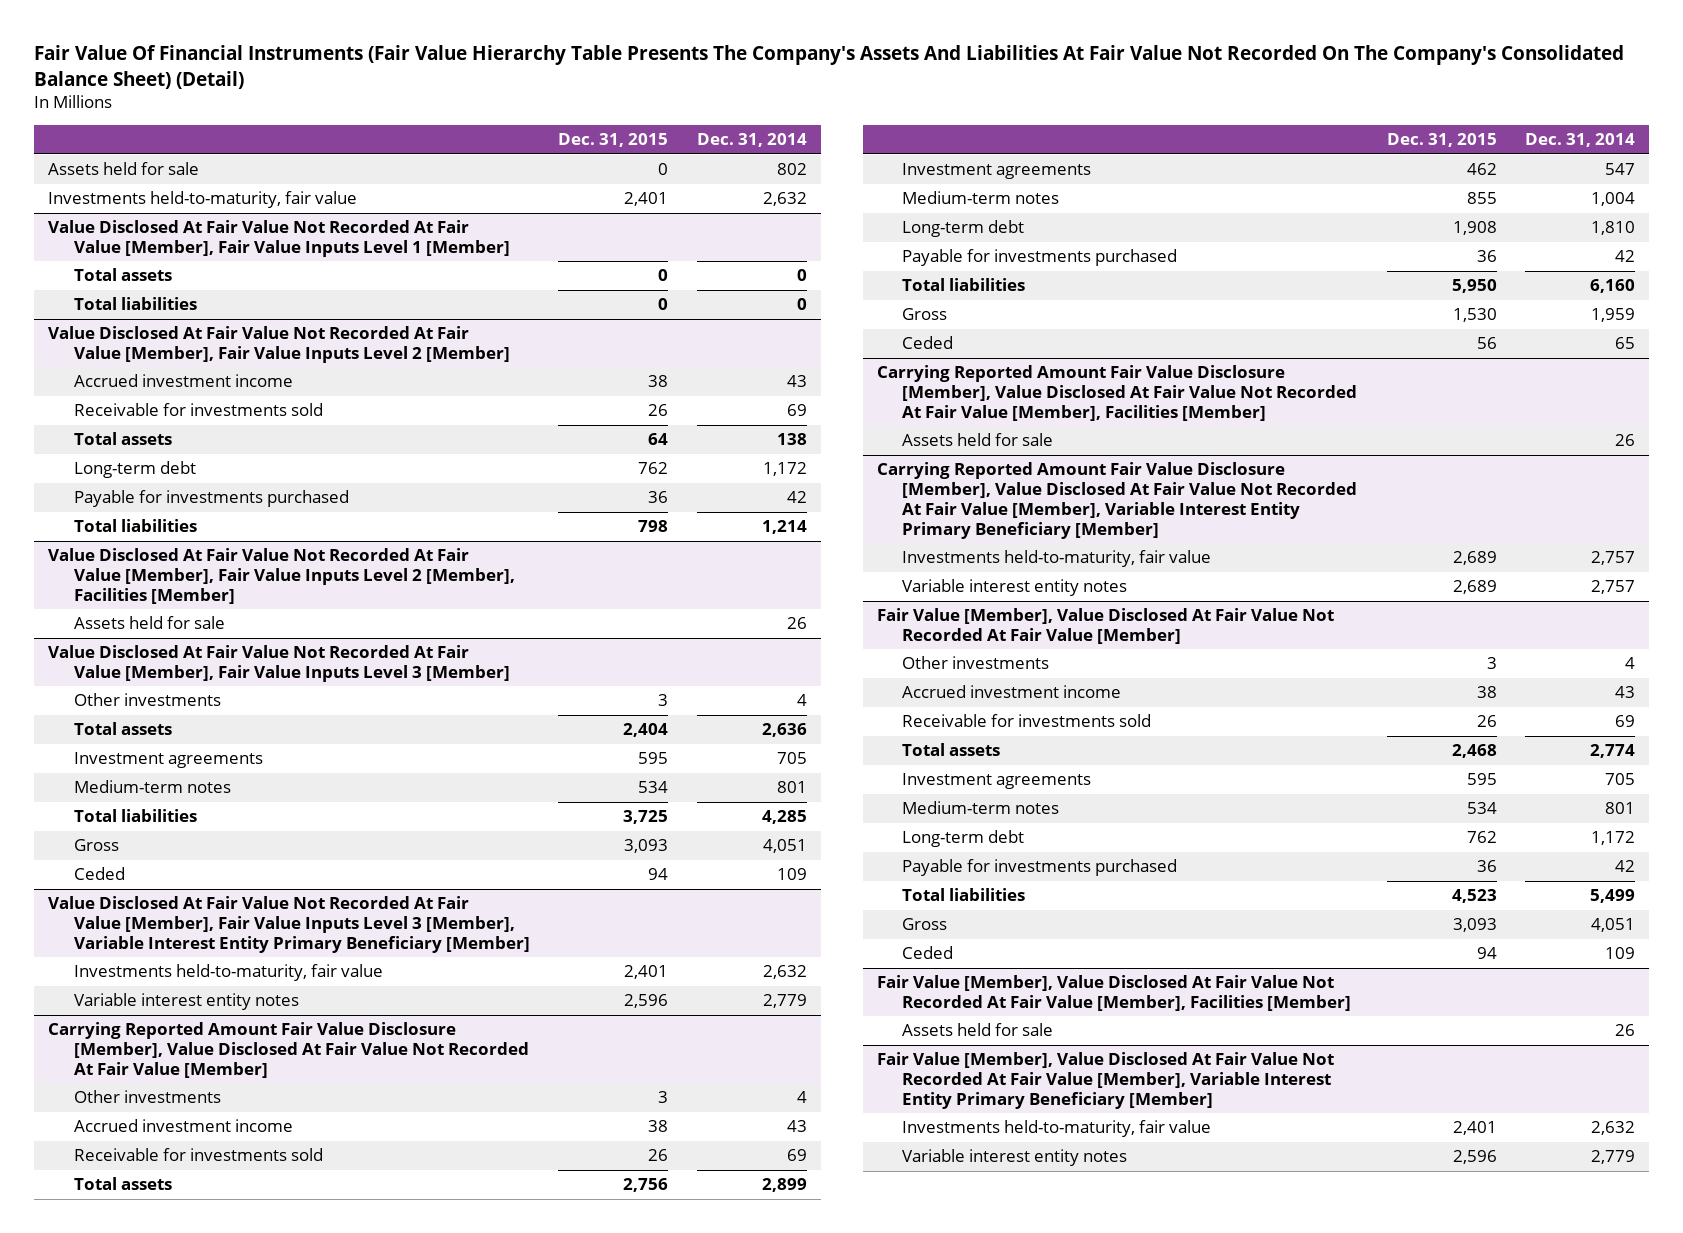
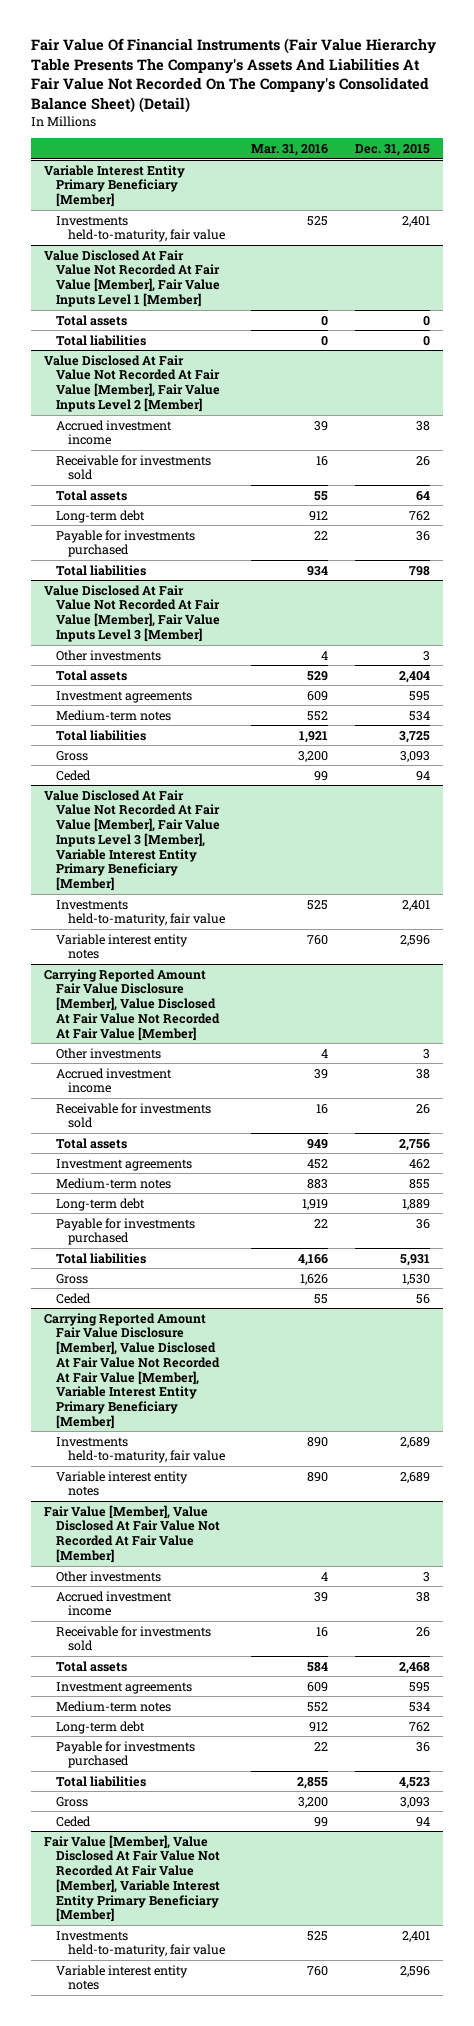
[696,133,807,148] Dec. 31, 2014 -> none
none -> [251,143,329,156] Mar. 31, 2016
[48,162,200,176] Assets held for sale -> none
none -> [44,164,186,208] Variable Interest Entity Primary Beneficiary [Member]
[48,548,515,605] Value Disclosed At Fair Value Not Recorded At Fair Value [Member], Fair Value Inputs Level 2 [Member], Facilities [Member] -> none
[73,616,225,630] Assets held for sale -> none
[1452,221,1497,236] 1,908 -> [401,1198,430,1210] 1,889
[1451,279,1497,294] 5,950 -> [399,1253,430,1266] 5,931
[876,365,1358,422] Carrying Reported Amount Fair Value Disclosure [Member], Value Disclosed At Fair Value Not Recorded At Fair Value [Member], Facilities [Member] -> none
[902,433,1054,447] Assets held for sale -> none
[876,975,1352,1012] Fair Value [Member], Value Disclosed At Fair Value Not Recorded At Fair Value [Member], Facilities [Member] -> none
[902,1023,1054,1037] Assets held for sale -> none

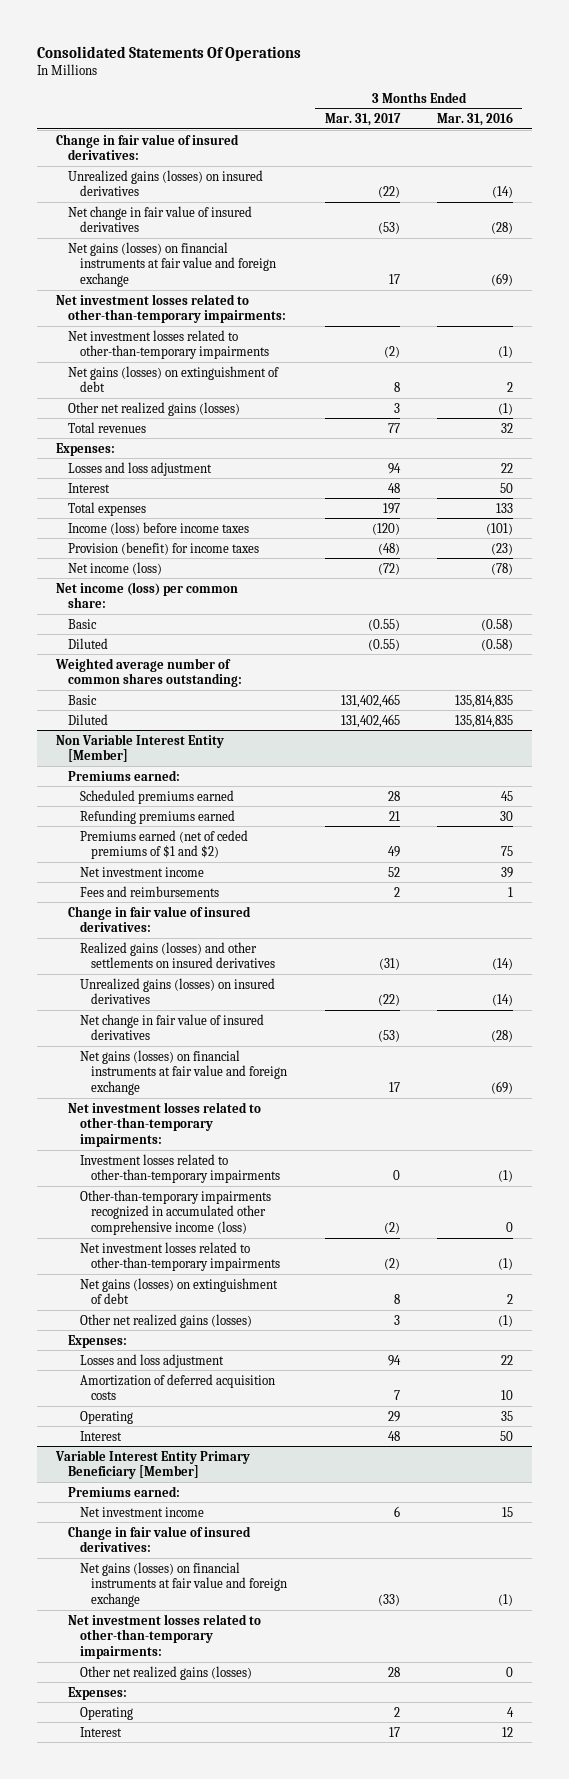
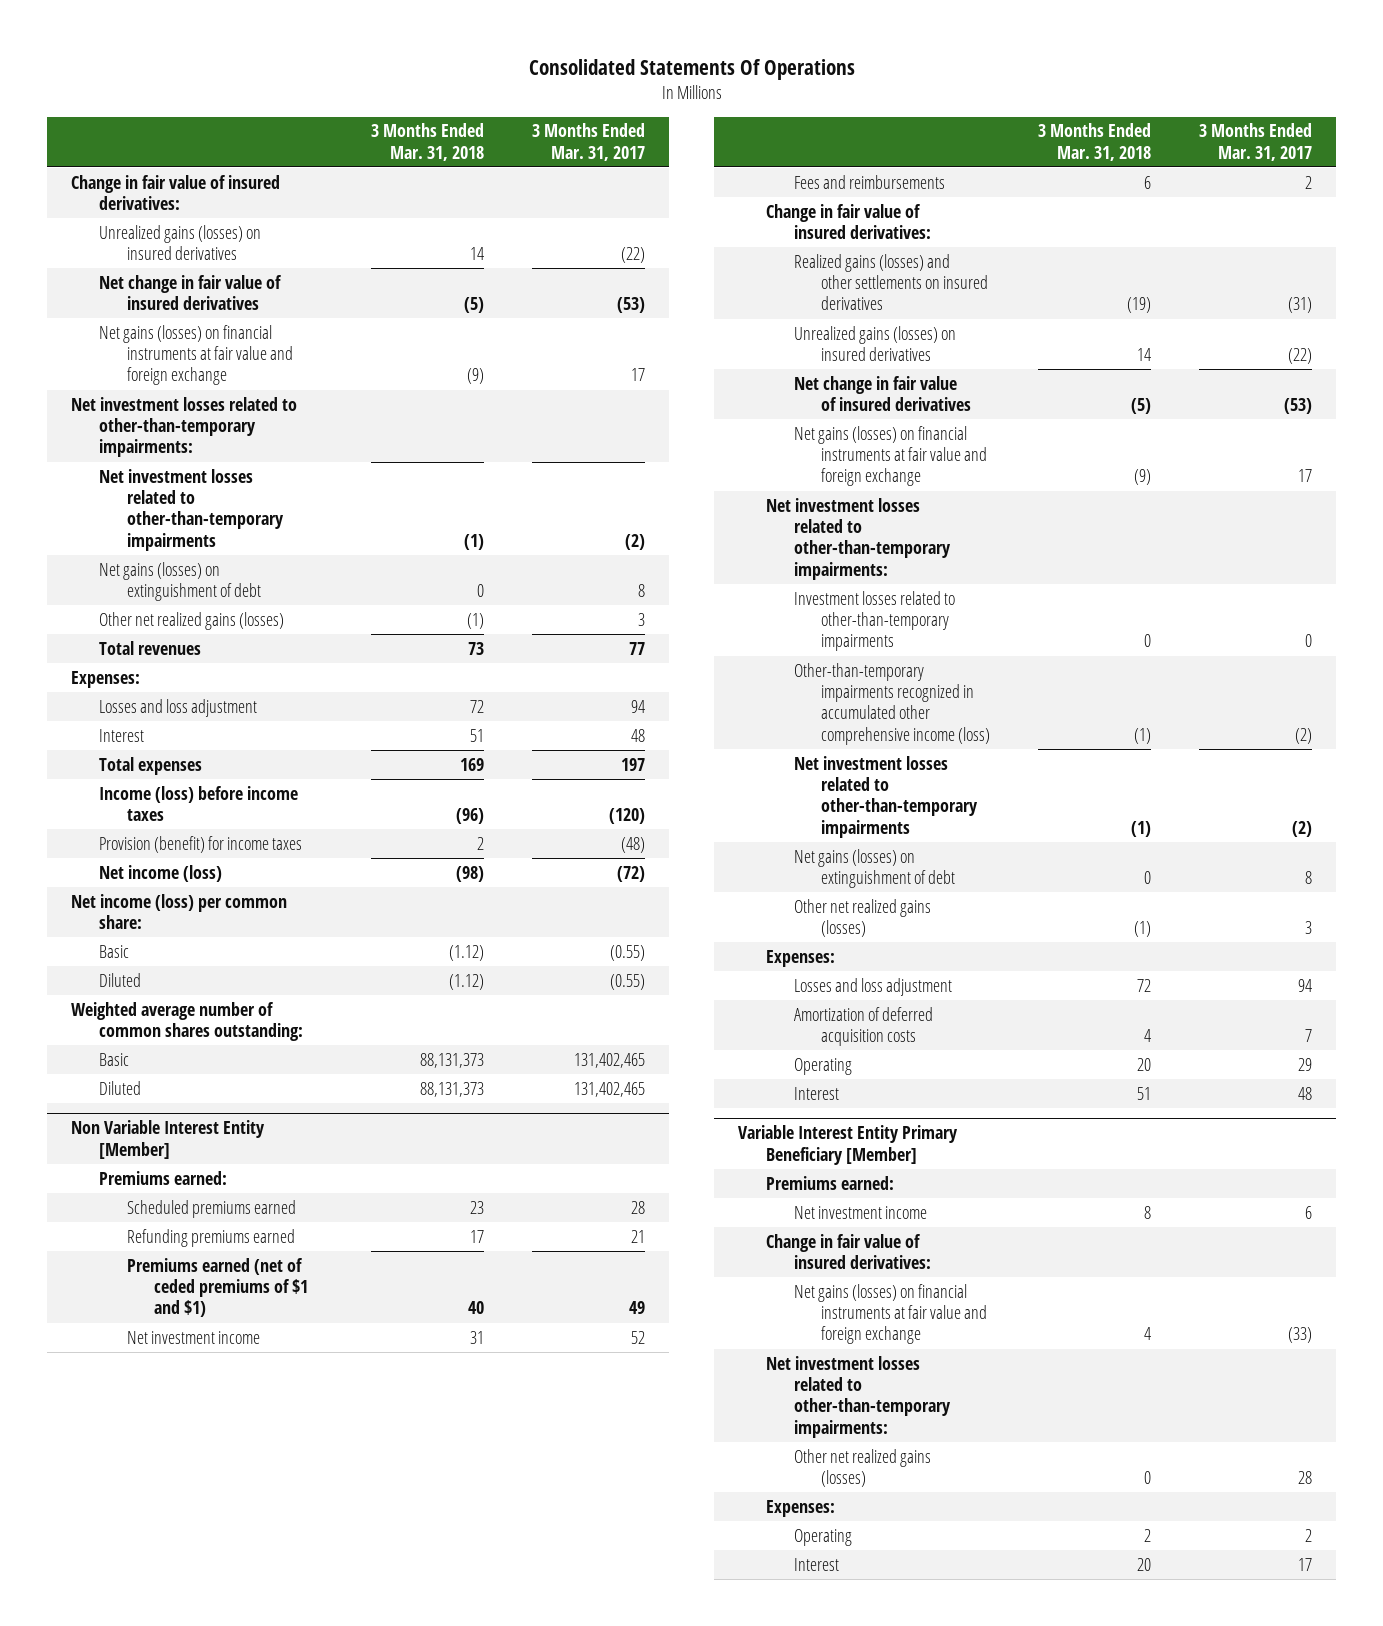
[437,111,514,126] Mar. 31, 2016 -> none
none -> [371,123,485,161] 3 Months Ended Mar. 31, 2018
[79,829,248,860] Premiums earned (net of ceded premiums of $1 and $2) -> [126,1257,309,1318] Premiums earned (net of ceded premiums of $1 and $1)

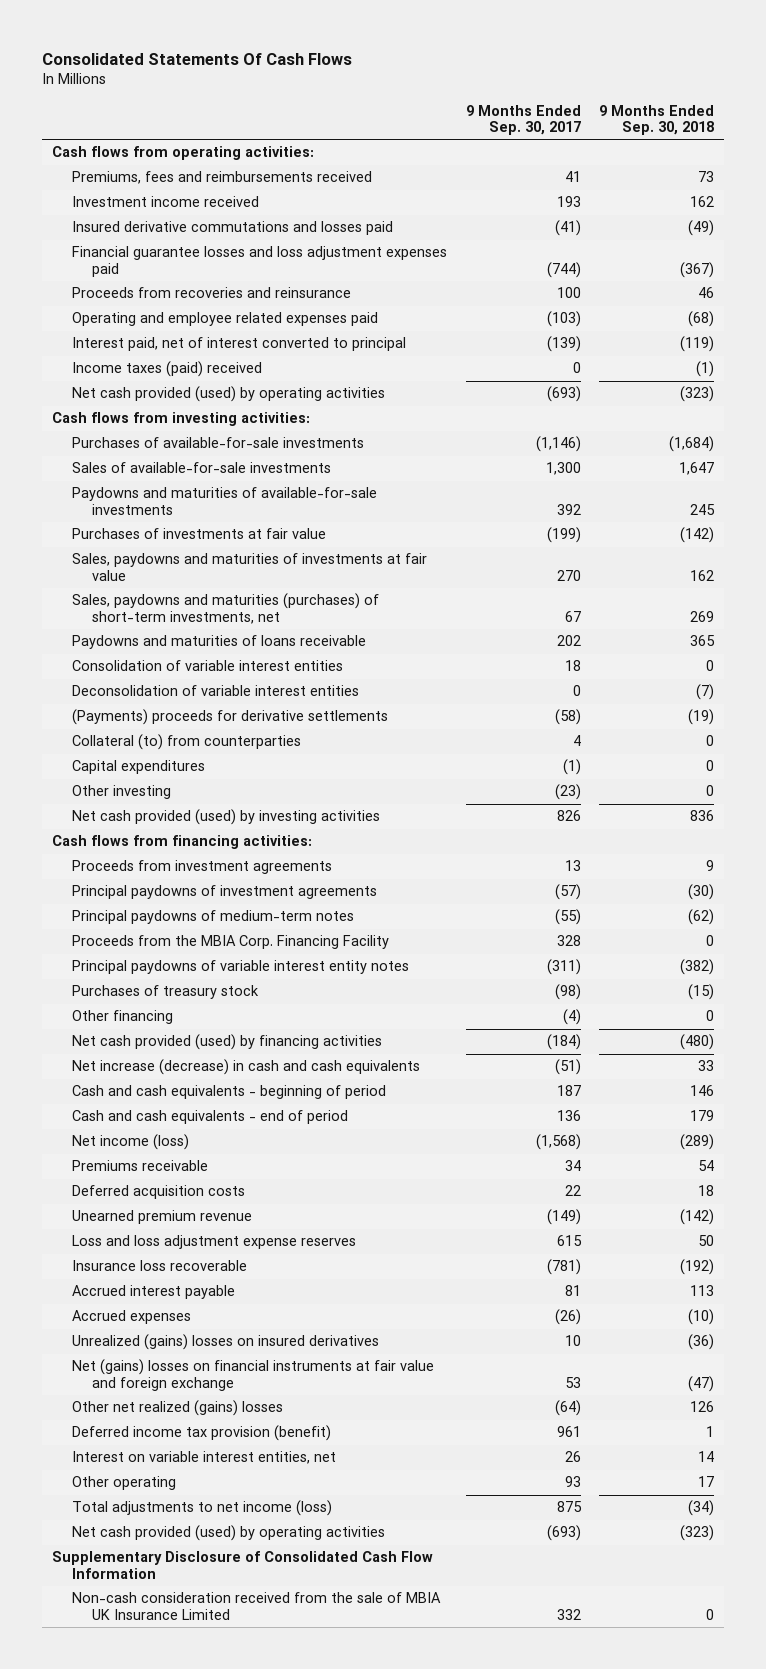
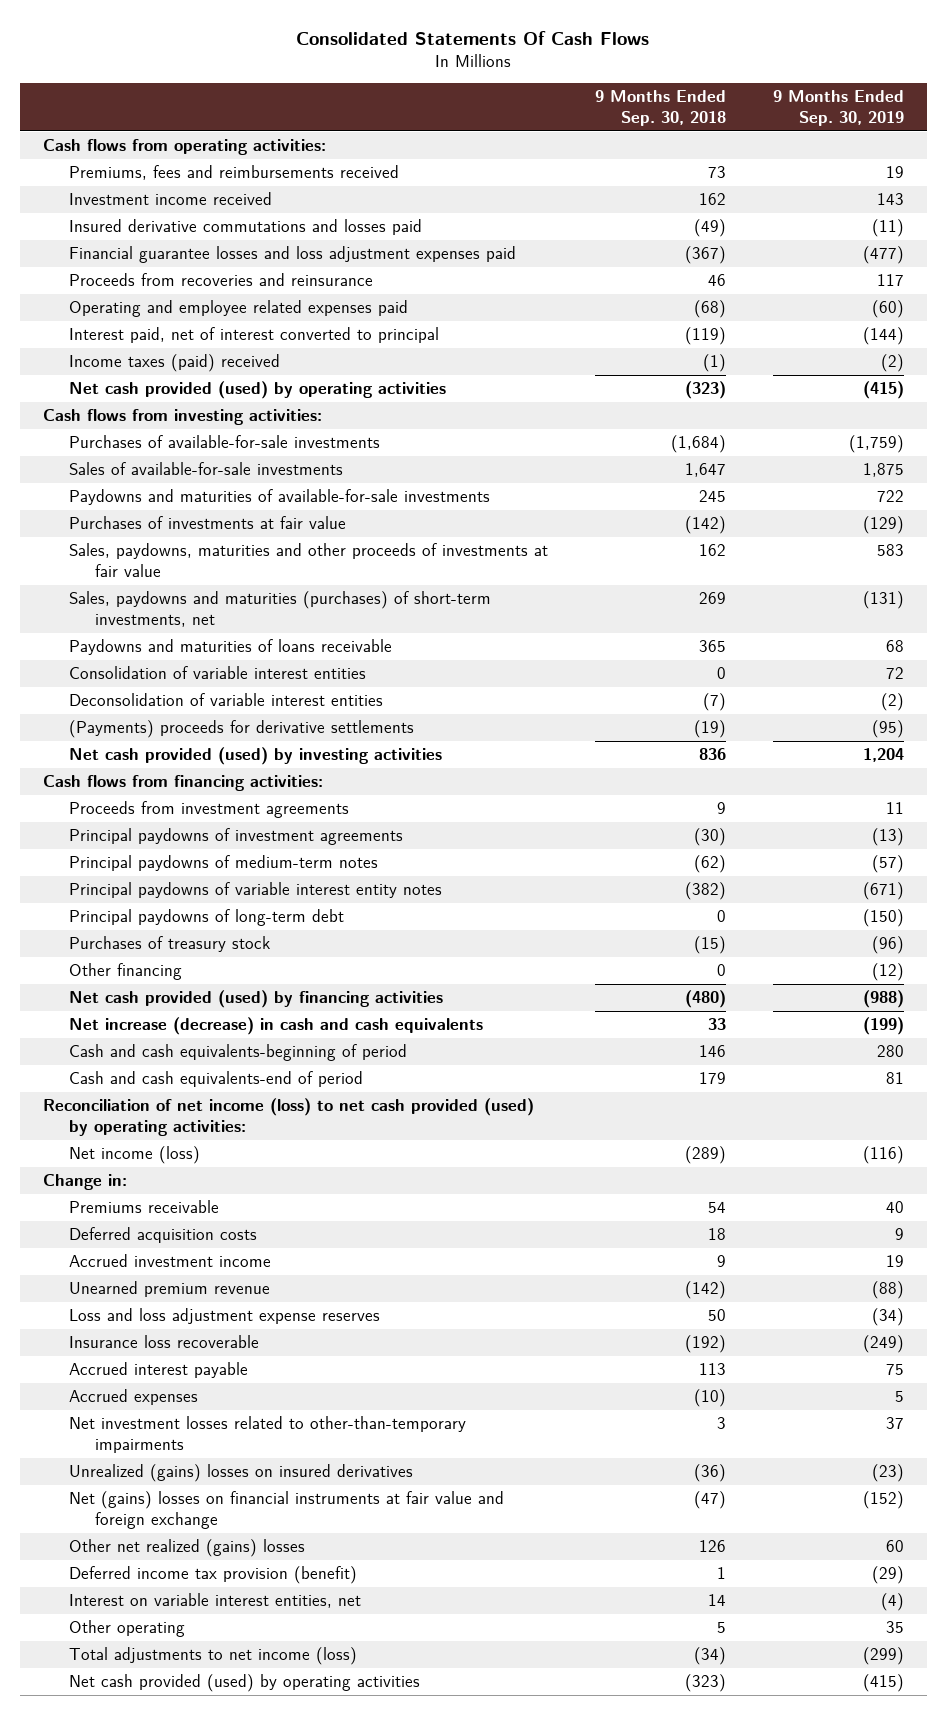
[465,104,581,136] 9 Months Ended Sep. 30, 2017 -> none
none -> [772,90,904,127] 9 Months Ended Sep. 30, 2019
[71,553,427,581] Sales, paydowns and maturities of investments at fair value -> [68,542,548,577] Sales, paydowns, maturities and other proceeds of investments at fair value
[71,734,301,751] Collateral (to) from counterparties -> none
[71,760,205,775] Capital expenditures -> none
[71,785,171,800] Other investing -> none
[71,935,389,950] Proceeds from the MBIA Corp. Financing Facility -> none
none -> [68,908,344,926] Principal paydowns of long-term debt
[71,1085,386,1100] Cash and cash equivalents - beginning of period -> [68,1043,407,1061] Cash and cash equivalents-beginning of period
[71,1110,348,1125] Cash and cash equivalents - end of period -> [68,1070,363,1087] Cash and cash equivalents-end of period
none -> [43,1097,535,1136] Reconciliation of net income (loss) to net cash provided (used) by operating activities:
none -> [43,1173,128,1190] Change in:
none -> [68,1253,271,1267] Accrued investment income
none -> [68,1415,466,1453] Net investment losses related to other-than-temporary impairments
[698,1476,715,1488] 17 -> [716,1621,726,1633] 5
[51,1551,433,1579] Supplementary Disclosure of Consolidated Cash Flow Information -> none
[71,1592,441,1620] Non-cash consideration received from the sale of MBIA UK Insurance Limited -> none

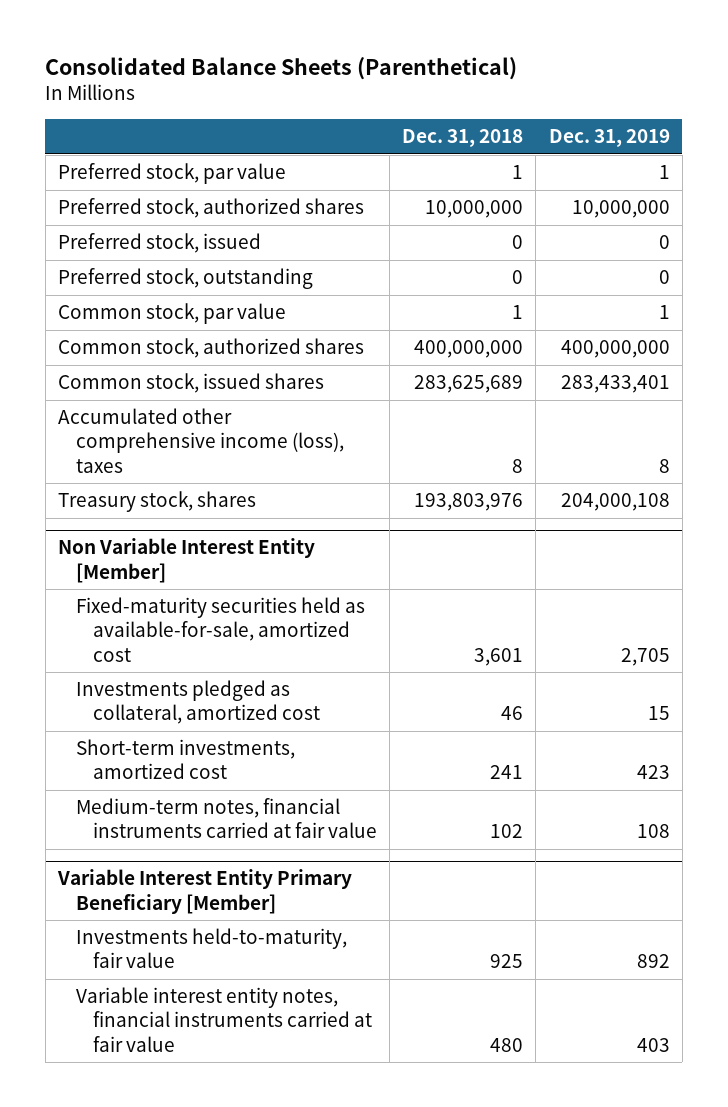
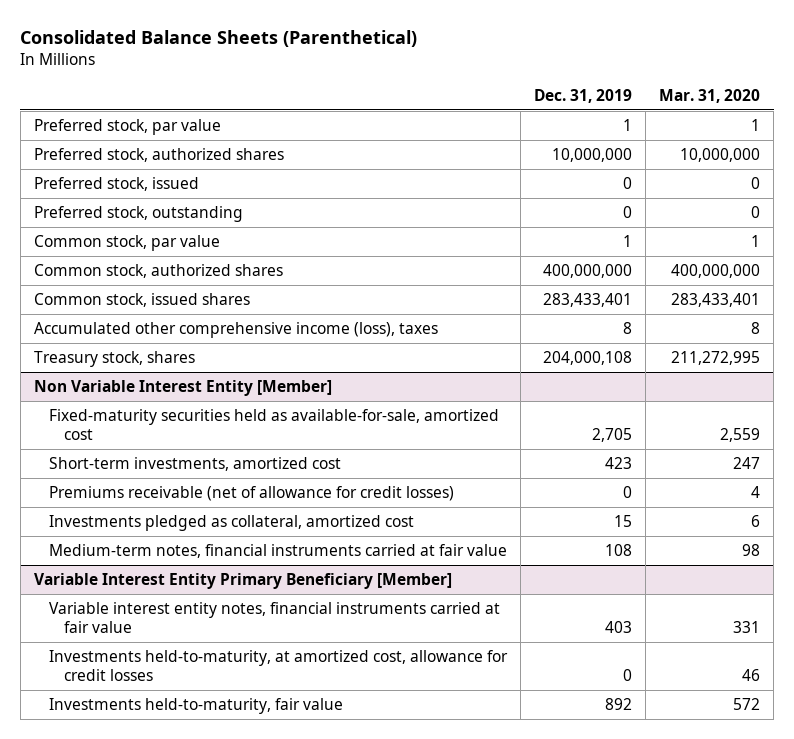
[402,129,524,148] Dec. 31, 2018 -> none
none -> [659,88,761,103] Mar. 31, 2020
none -> [49,486,455,502] Premiums receivable (net of allowance for credit losses)
[75,680,321,725] Investments pledged as collateral, amortized cost -> [49,515,415,532] Investments pledged as collateral, amortized cost
none -> [49,650,509,681] Investments held-to-maturity, at amortized cost, allowance for credit losses
[75,928,347,969] Investments held-to-maturity, fair value -> [49,698,344,715] Investments held-to-maturity, fair value

